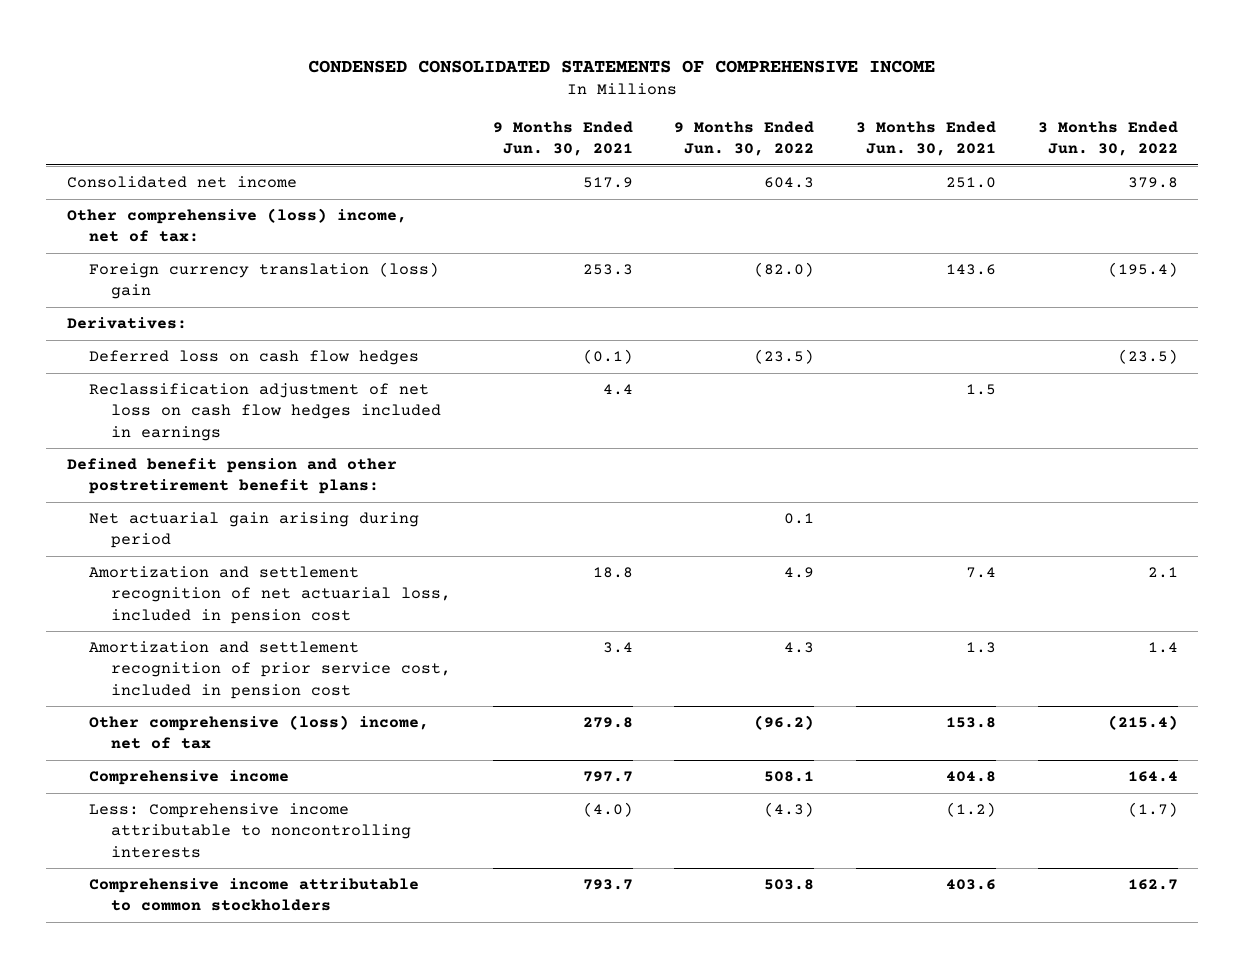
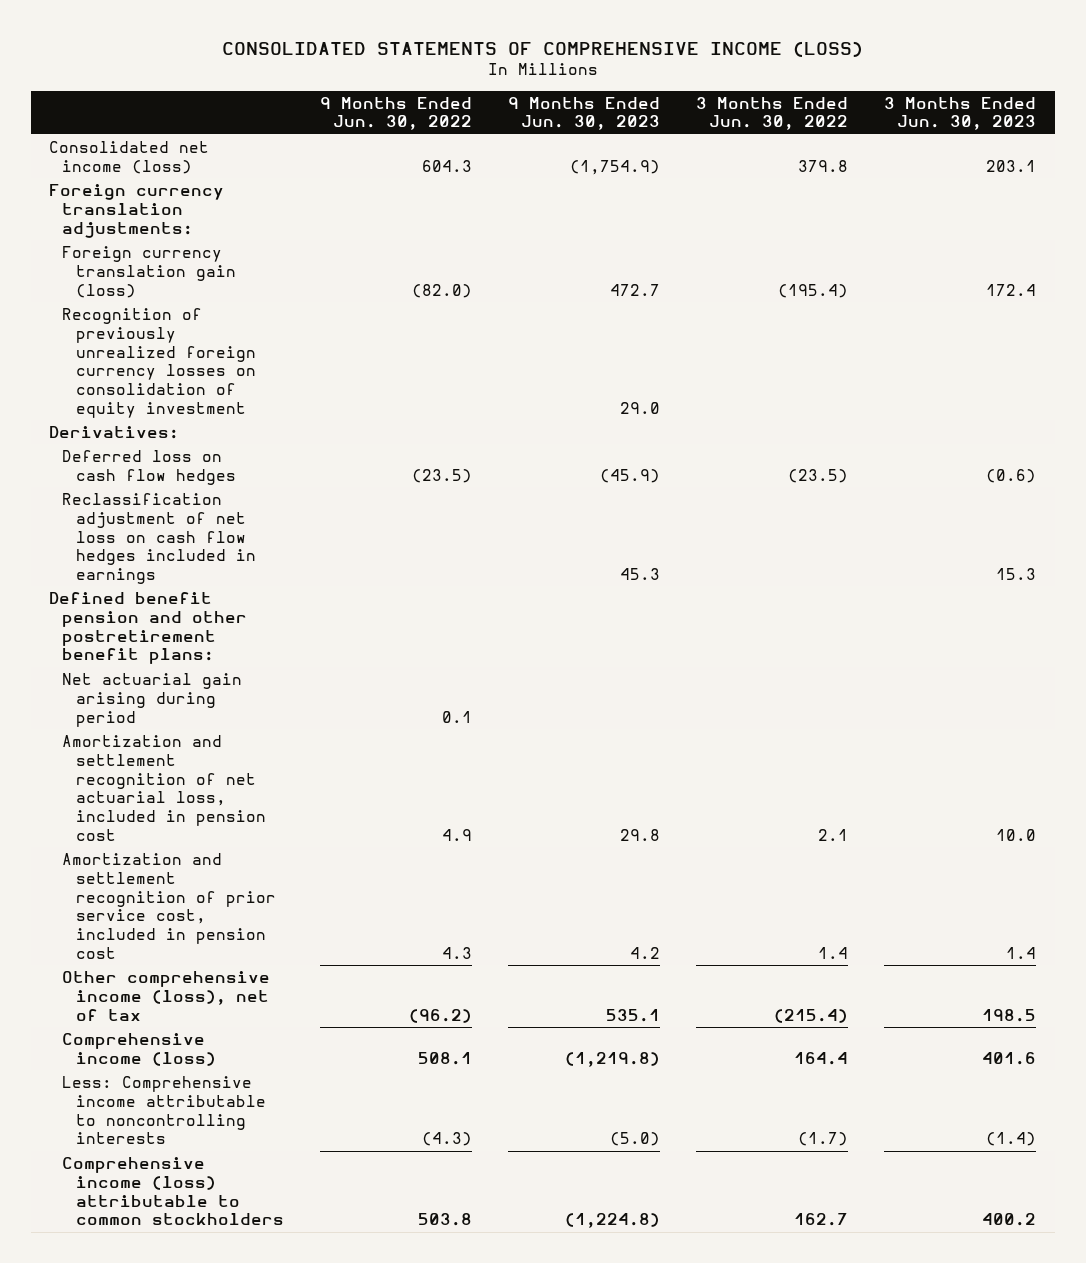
[308,60,936,74] CONDENSED CONSOLIDATED STATEMENTS OF COMPREHENSIVE INCOME -> [221,40,863,57] CONSOLIDATED STATEMENTS OF COMPREHENSIVE INCOME (LOSS)
[492,120,633,157] 9 Months Ended Jun. 30, 2021 -> none
[855,120,996,157] 3 Months Ended Jun. 30, 2021 -> none
none -> [508,96,661,131] 9 Months Ended Jun. 30, 2023
none -> [884,96,1037,131] 3 Months Ended Jun. 30, 2023
[67,208,408,243] Other comprehensive (loss) income, net of tax: -> none
[67,176,298,189] Consolidated net income -> [49,140,210,174] Consolidated net income (loss)
none -> [49,183,225,238] Foreign currency translation adjustments:
[89,262,440,300] Foreign currency translation (loss) gain -> [62,245,236,298] Foreign currency translation gain (loss)
none -> [62,307,256,419] Recognition of previously unrealized foreign currency losses on consolidation of equity investment
[89,715,430,750] Other comprehensive (loss) income, net of tax -> [62,970,271,1021] Other comprehensive income (loss), net of tax
[89,770,290,786] Comprehensive income -> [62,1032,216,1066] Comprehensive income (loss)
[89,878,420,912] Comprehensive income attributable to common stockholders -> [62,1156,284,1226] Comprehensive income (loss) attributable to common stockholders

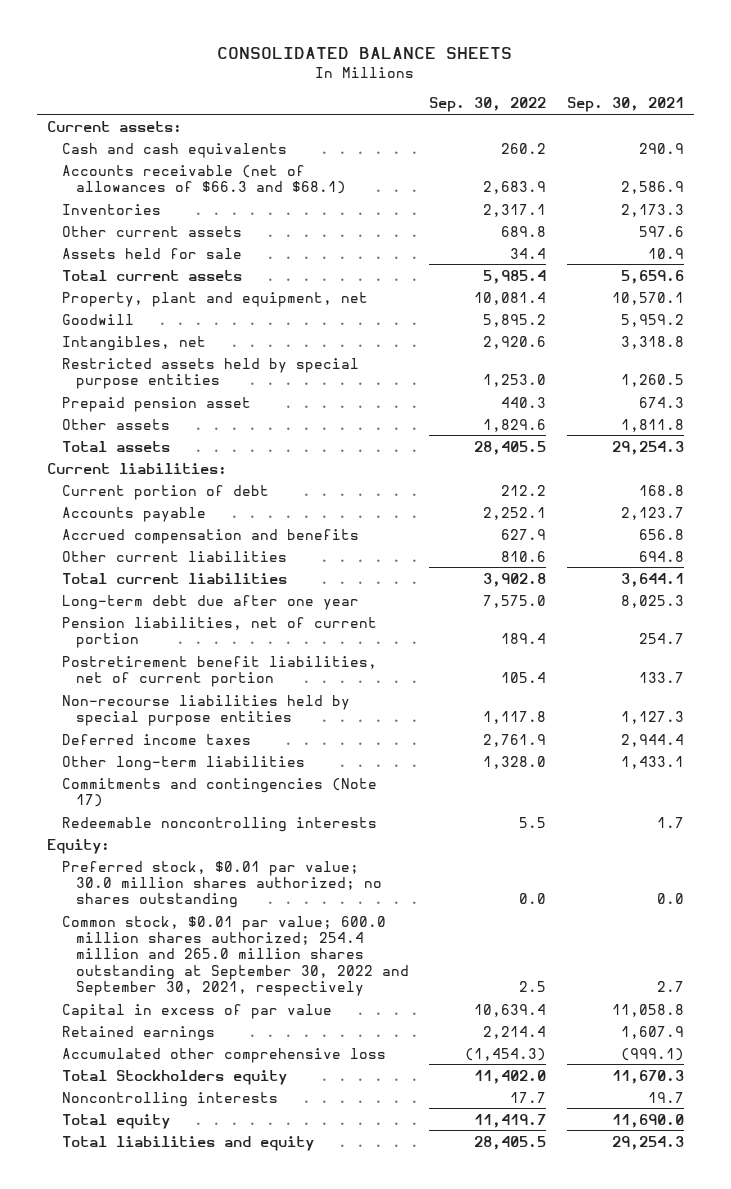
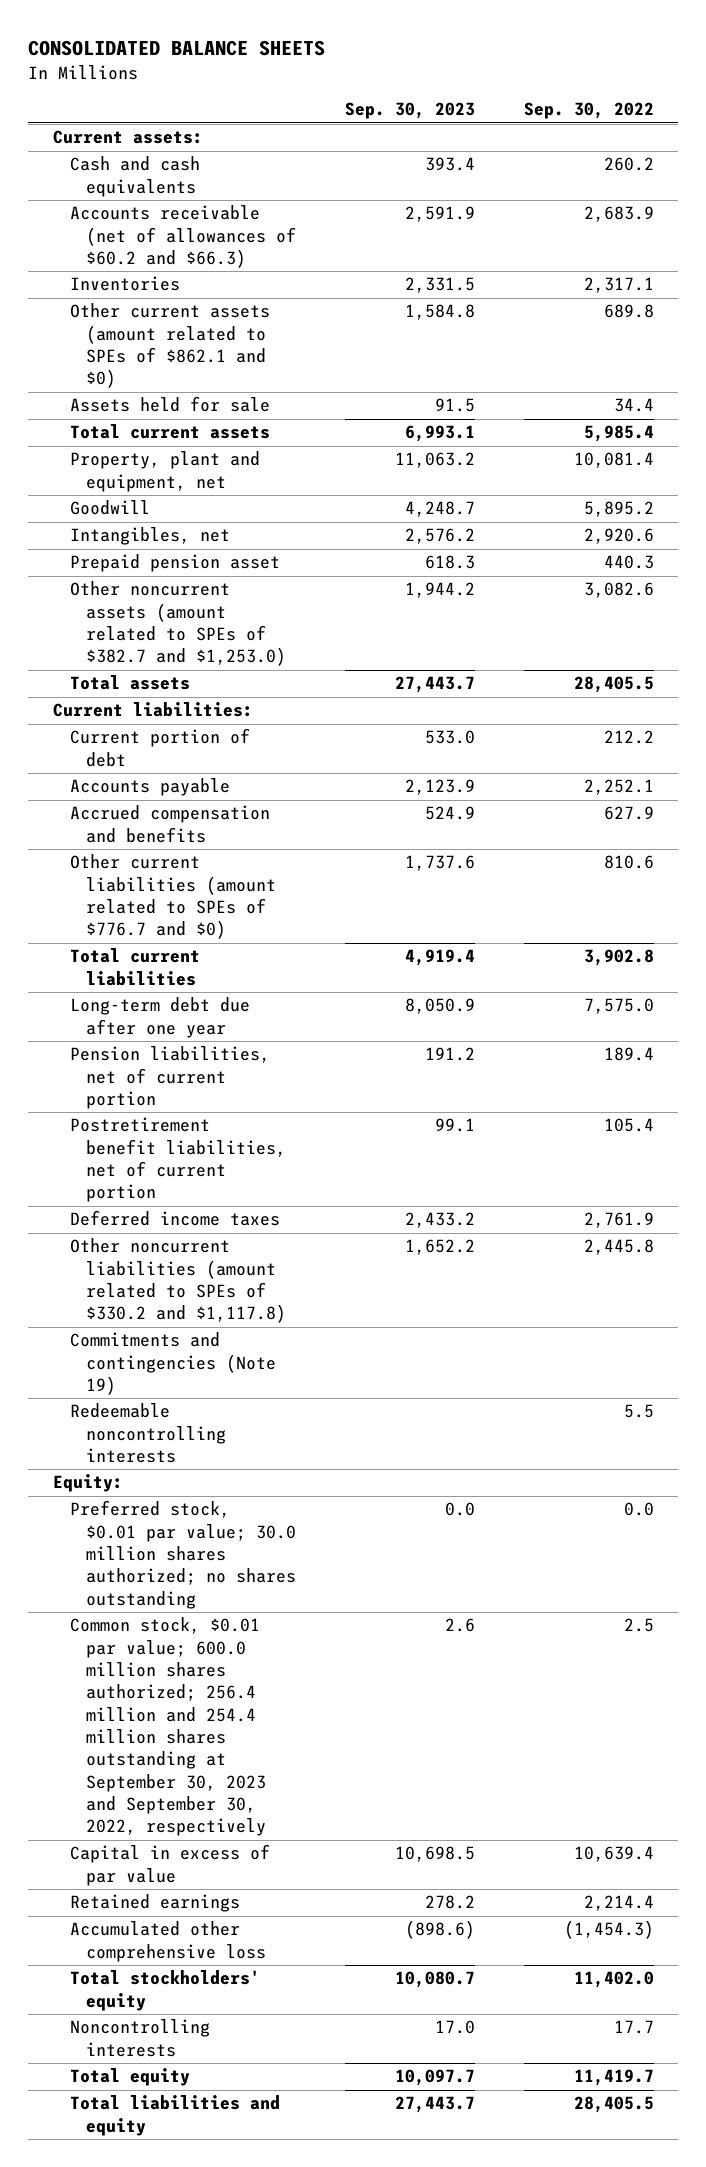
[566,97,684,113] Sep. 30, 2021 -> none
none -> [345,102,476,120] Sep. 30, 2023
[61,164,347,194] Accounts receivable (net of allowances of $66.3 and $68.1) -> [69,205,297,269] Accounts receivable (net of allowances of $60.2 and $66.3)
[61,225,242,237] Other current assets -> [69,303,270,389] Other current assets (amount related to SPEs of $862.1 and $0)
[61,357,359,389] Restricted assets held by special purpose entities -> none
[61,418,170,430] Other assets -> none
none -> [69,581,287,667] Other noncurrent assets (amount related to SPEs of $382.7 and $1,253.0)
[61,550,287,562] Other current liabilities -> [69,854,277,940] Other current liabilities (amount related to SPEs of $776.7 and $0)
[61,694,350,726] Non-recourse liabilities held by special purpose entities -> none
[61,755,305,771] Other long-term liabilities -> none
none -> [69,1238,287,1324] Other noncurrent liabilities (amount related to SPEs of $330.2 and $1,117.8)
[61,777,377,807] Commitments and contingencies (Note 17) -> [69,1332,277,1396] Commitments and contingencies (Note 19)
[61,915,410,997] Common stock, $0.01 par value; 600.0 million shares authorized; 254.4 million and 265.0 million shares outstanding at September 30, 2022 and September 30, 2021, respectively -> [69,1617,267,1837] Common stock, $0.01 par value; 600.0 million shares authorized; 256.4 million and 254.4 million shares outstanding at September 30, 2023 and September 30, 2022, respectively
[61,1069,287,1085] Total Stockholders equity -> [69,1970,260,2011] Total stockholders' equity

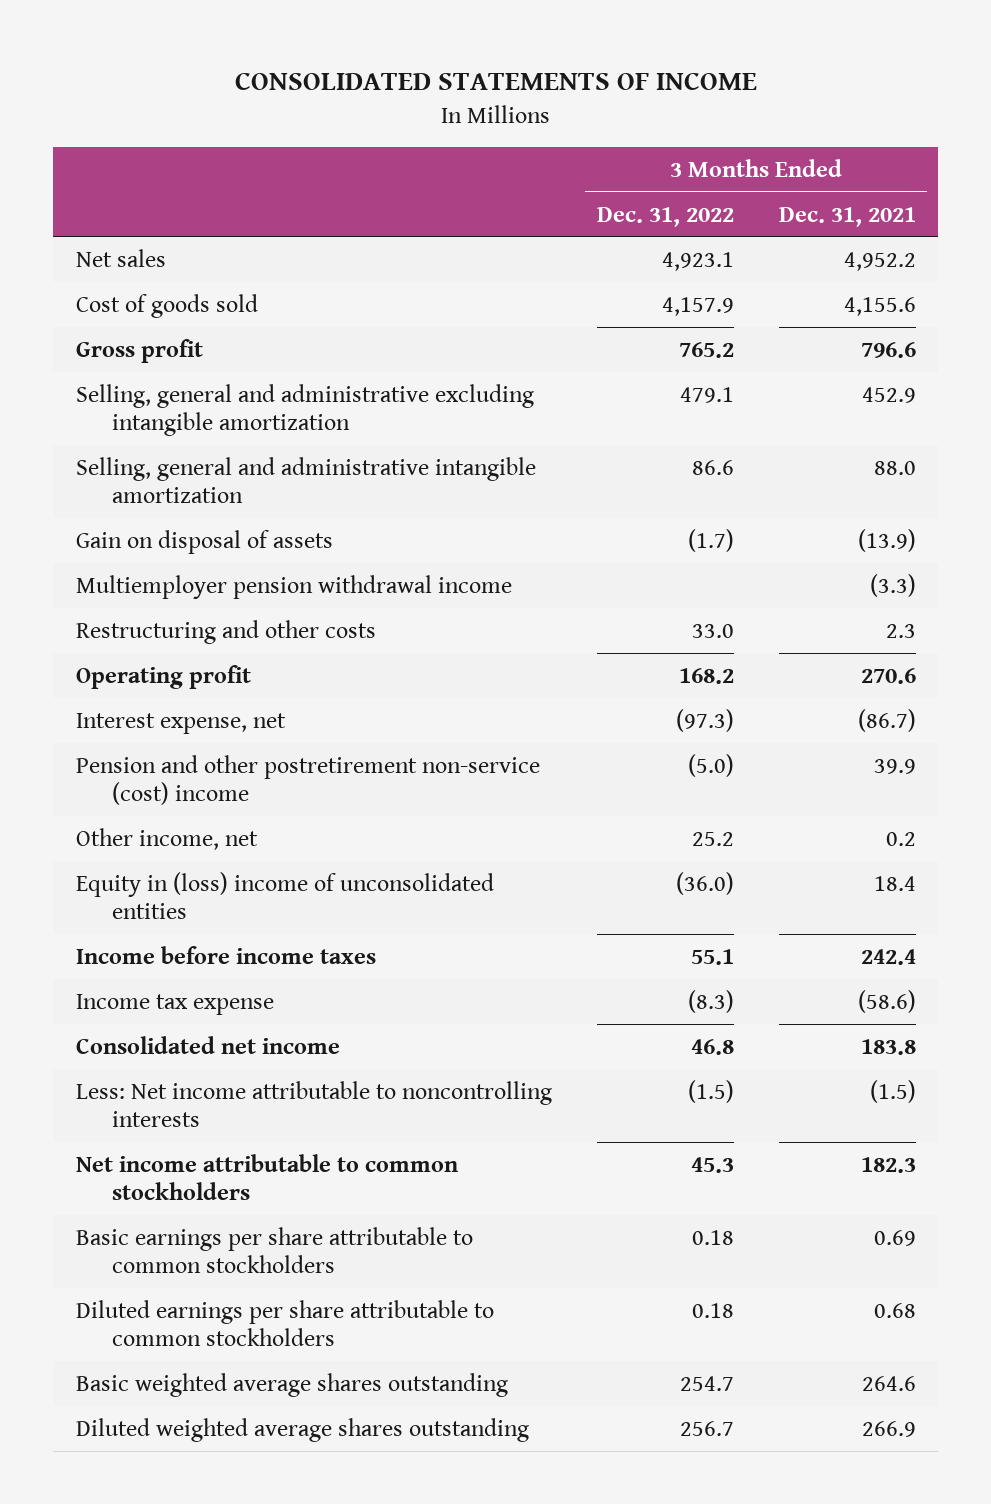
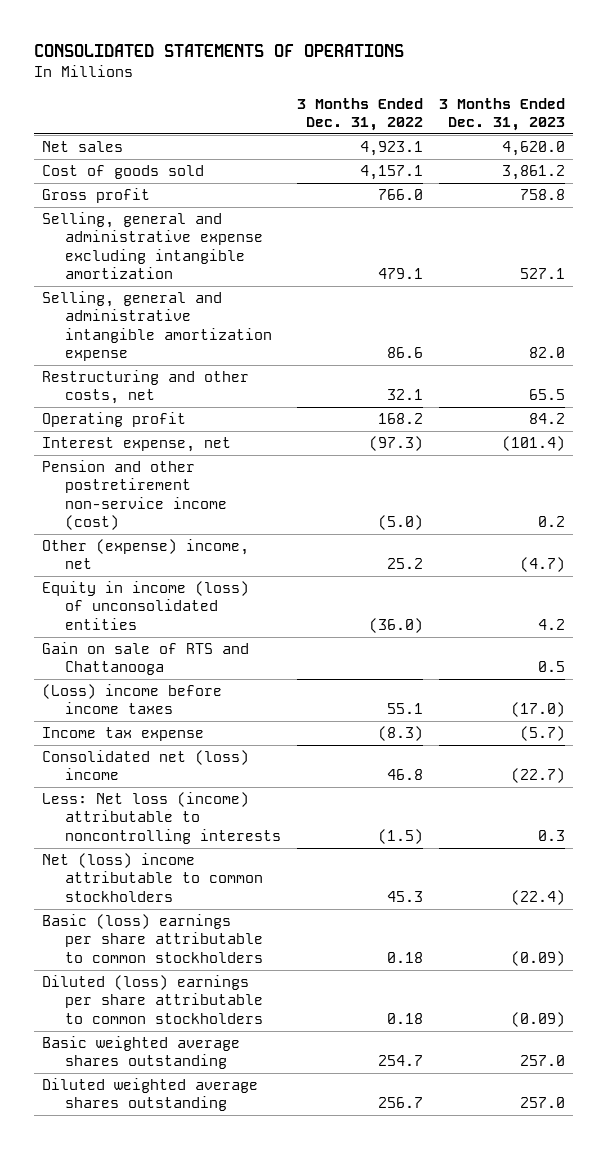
[234,72,757,91] CONSOLIDATED STATEMENTS OF INCOME -> [34,44,405,58] CONSOLIDATED STATEMENTS OF OPERATIONS
[778,206,916,227] Dec. 31, 2021 -> none
none -> [438,97,565,131] 3 Months Ended Dec. 31, 2023
[75,529,333,554] Gain on disposal of assets -> none
[75,574,512,599] Multiemployer pension withdrawal income -> none
[661,296,734,316] 4,157.9 -> [359,165,423,181] 4,157.1
[678,341,734,358] 765.2 -> [377,189,423,201] 766.0
[75,383,534,436] Selling, general and administrative excluding intangible amortization -> [42,212,263,279] Selling, general and administrative expense excluding intangible amortization
[75,456,536,503] Selling, general and administrative intangible amortization -> [42,291,272,361] Selling, general and administrative intangible amortization expense
[75,619,376,644] Restructuring and other costs -> [42,370,250,405] Restructuring and other costs, net
[691,623,734,638] 33.0 -> [386,389,423,401] 32.1
[75,754,540,805] Pension and other postretirement non-service (cost) income -> [42,460,227,530] Pension and other postretirement non-service income (cost)
[75,827,258,850] Other income, net -> [42,539,250,570] Other (expense) income, net
[75,871,494,919] Equity in (loss) income of unconsolidated entities -> [42,581,250,630] Equity in income (loss) of unconsolidated entities
none -> [42,642,250,676] Gain on sale of RTS and Chattanooga
[75,945,376,964] Income before income taxes -> [42,684,223,715] (Loss) income before income taxes
[75,1035,340,1054] Consolidated net income -> [42,750,250,781] Consolidated net (loss) income
[75,1080,552,1127] Less: Net income attributable to noncontrolling interests -> [42,792,281,844] Less: Net loss (income) attributable to noncontrolling interests
[75,1153,458,1200] Net income attributable to common stockholders -> [42,853,263,902] Net (loss) income attributable to common stockholders
[75,1226,473,1273] Basic earnings per share attributable to common stockholders -> [42,914,263,963] Basic (loss) earnings per share attributable to common stockholders
[75,1299,494,1346] Diluted earnings per share attributable to common stockholders -> [42,975,263,1024] Diluted (loss) earnings per share attributable to common stockholders

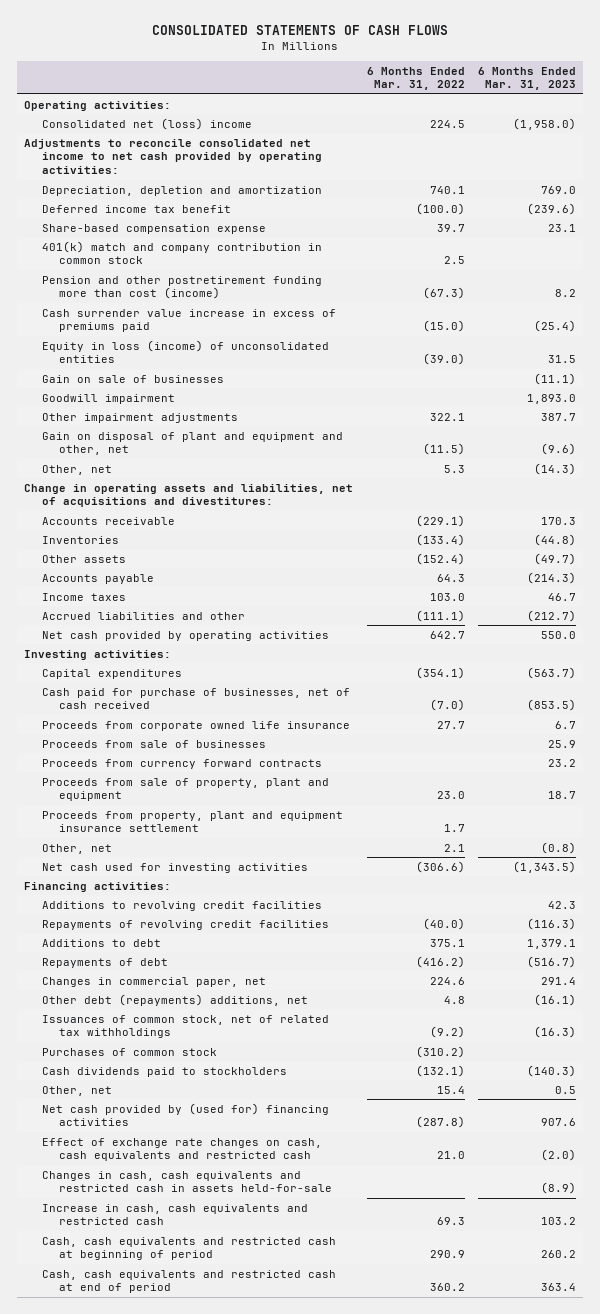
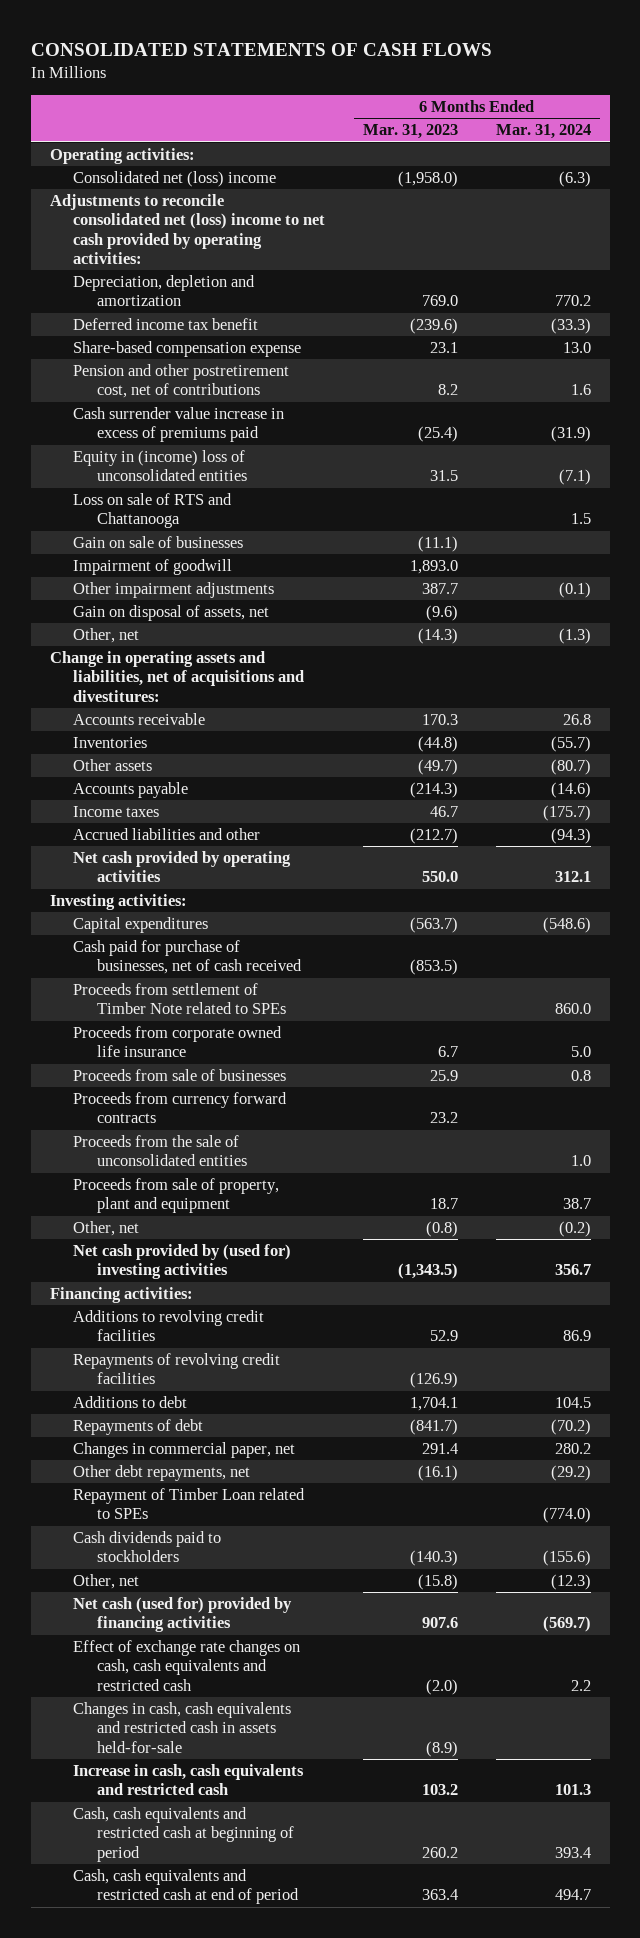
[366,66,465,91] 6 Months Ended Mar. 31, 2022 -> none
none -> [495,124,591,140] Mar. 31, 2024
[24,138,322,175] Adjustments to reconcile consolidated net income to net cash provided by operating activities: -> [49,194,326,265] Adjustments to reconcile consolidated net (loss) income to net cash provided by operating activities:
[41,240,322,265] 401(k) match and company contribution in common stock -> none
[41,275,322,300] Pension and other postretirement funding more than cost (income) -> [73,364,290,399] Pension and other postretirement cost, net of contributions
[41,339,329,364] Equity in loss (income) of unconsolidated entities -> [73,450,248,482] Equity in (income) loss of unconsolidated entities
none -> [73,493,233,529] Loss on sale of RTS and Chattanooga
[41,393,175,404] Goodwill impairment -> [73,559,233,576] Impairment of goodwill
[41,431,343,456] Gain on disposal of plant and equipment and other, net -> [73,605,270,622] Gain on disposal of assets, net
none -> [73,983,287,1015] Proceeds from settlement of Timber Note related to SPEs
none -> [73,1135,248,1167] Proceeds from the sale of unconsolidated entities
[41,810,343,833] Proceeds from property, plant and equipment insurance settlement -> none
[41,862,308,873] Net cash used for investing activities -> [73,1244,292,1280] Net cash provided by (used for) investing activities
[548,900,577,909] 42.3 -> [430,1330,459,1342] 52.9
[527,917,577,930] (116.3) -> [410,1372,459,1389] (126.9)
[527,938,577,949] 1,379.1 -> [410,1397,459,1412] 1,704.1
[527,955,577,968] (516.7) -> [410,1419,459,1436] (841.7)
[41,1014,329,1039] Issuances of common stock, net of related tax withholdings -> none
[41,1047,217,1056] Purchases of common stock -> none
[41,993,308,1006] Other debt (repayments) additions, net -> [73,1465,251,1482] Other debt repayments, net
none -> [73,1488,306,1520] Repayment of Timber Loan related to SPEs
[555,1085,577,1094] 0.5 -> [418,1574,459,1591] (15.8)
[41,1102,329,1127] Net cash provided by (used for) financing activities -> [73,1597,293,1633] Net cash (used for) provided by financing activities

